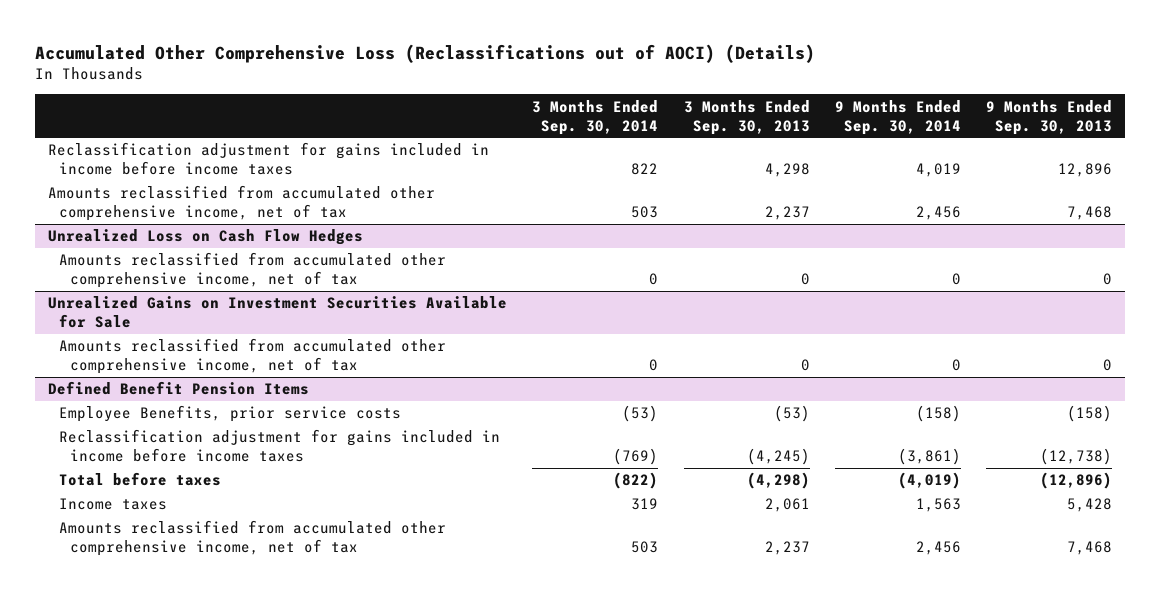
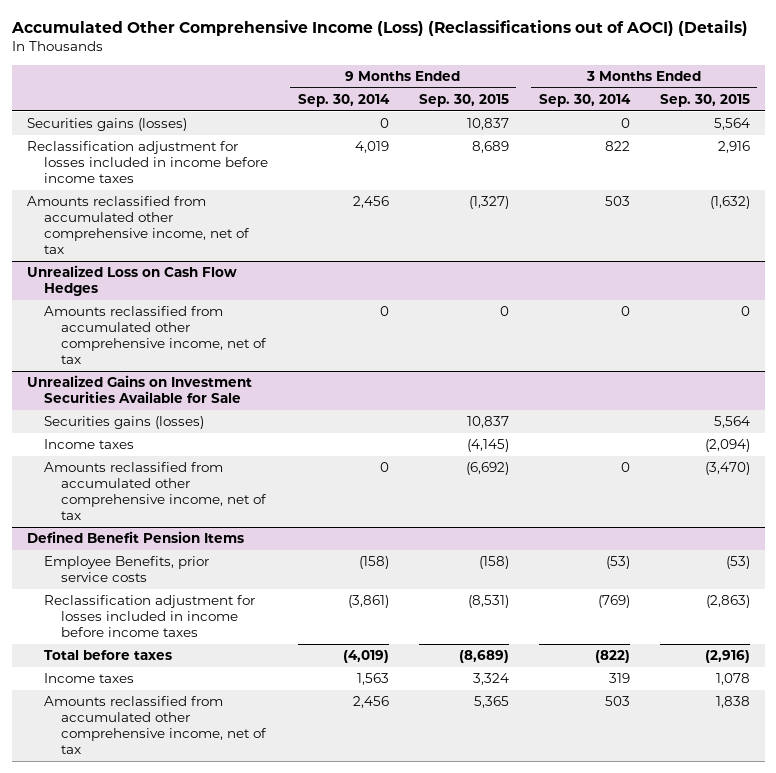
[35,43,816,63] Accumulated Other Comprehensive Loss (Reclassifications out of AOCI) (Details) -> [10,19,748,36] Accumulated Other Comprehensive Income (Loss) (Reclassifications out of AOCI) (Details)
[683,99,810,135] 3 Months Ended Sep. 30, 2013 -> none
[986,99,1113,135] 9 Months Ended Sep. 30, 2013 -> none
none -> [418,93,509,107] Sep. 30, 2015
none -> [659,93,750,107] Sep. 30, 2015
none -> [26,118,187,132] Securities gains (losses)
[47,142,489,176] Reclassification adjustment for gains included in income before income taxes -> [26,141,268,184] Reclassification adjustment for losses included in income before income taxes
none -> [43,416,204,430] Securities gains (losses)
none -> [43,439,134,450] Income taxes
[58,429,500,463] Reclassification adjustment for gains included in income before income taxes -> [43,595,255,638] Reclassification adjustment for losses included in income before income taxes

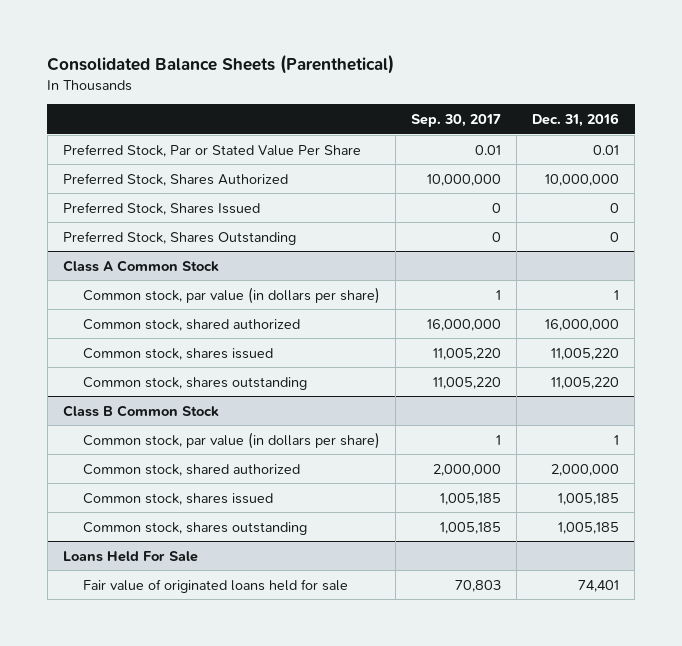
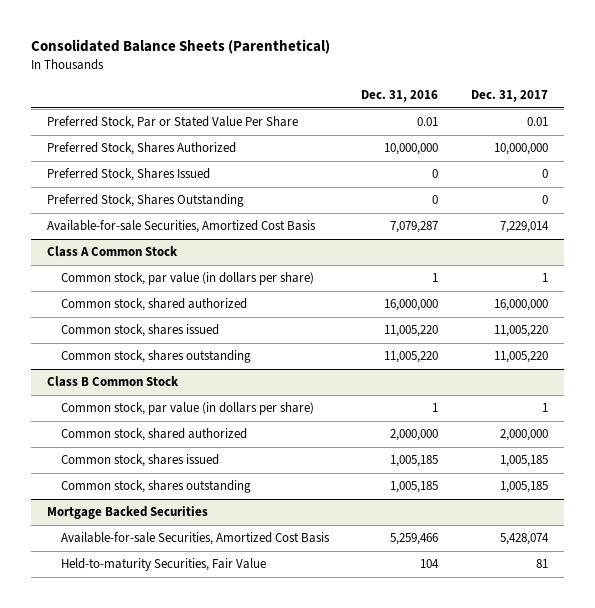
[411,113,502,127] Sep. 30, 2017 -> none
none -> [470,89,548,102] Dec. 31, 2017
none -> [47,220,317,234] Available-for-sale Securities, Amortized Cost Basis
[62,550,198,562] Loans Held For Sale -> none
[82,578,348,593] Fair value of originated loans held for sale -> none
none -> [47,506,209,520] Mortgage Backed Securities
none -> [61,532,331,546] Available-for-sale Securities, Amortized Cost Basis
none -> [61,558,267,572] Held-to-maturity Securities, Fair Value

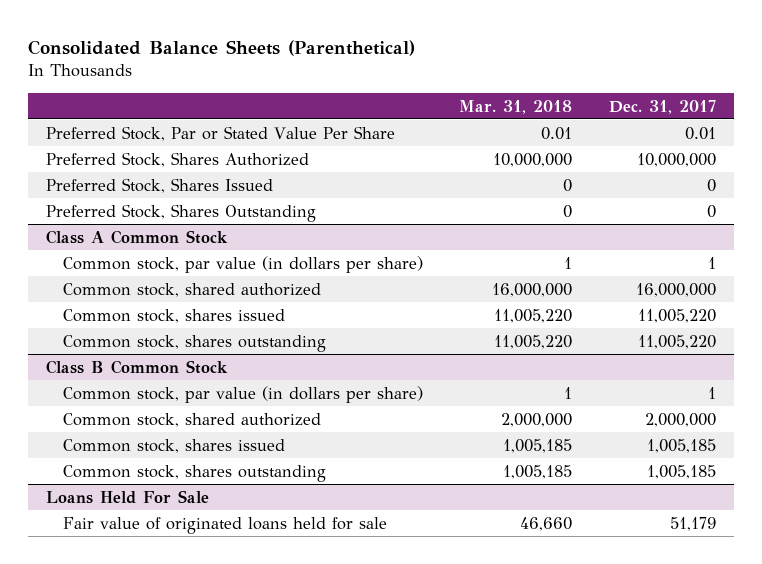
[361,89,439,102] Dec. 31, 2016 -> none
none -> [459,99,573,114] Mar. 31, 2018
[47,220,317,234] Available-for-sale Securities, Amortized Cost Basis -> none
[47,506,209,520] Mortgage Backed Securities -> none
[61,532,331,546] Available-for-sale Securities, Amortized Cost Basis -> none
[61,558,267,572] Held-to-maturity Securities, Fair Value -> none
none -> [46,489,210,504] Loans Held For Sale
none -> [62,516,387,534] Fair value of originated loans held for sale

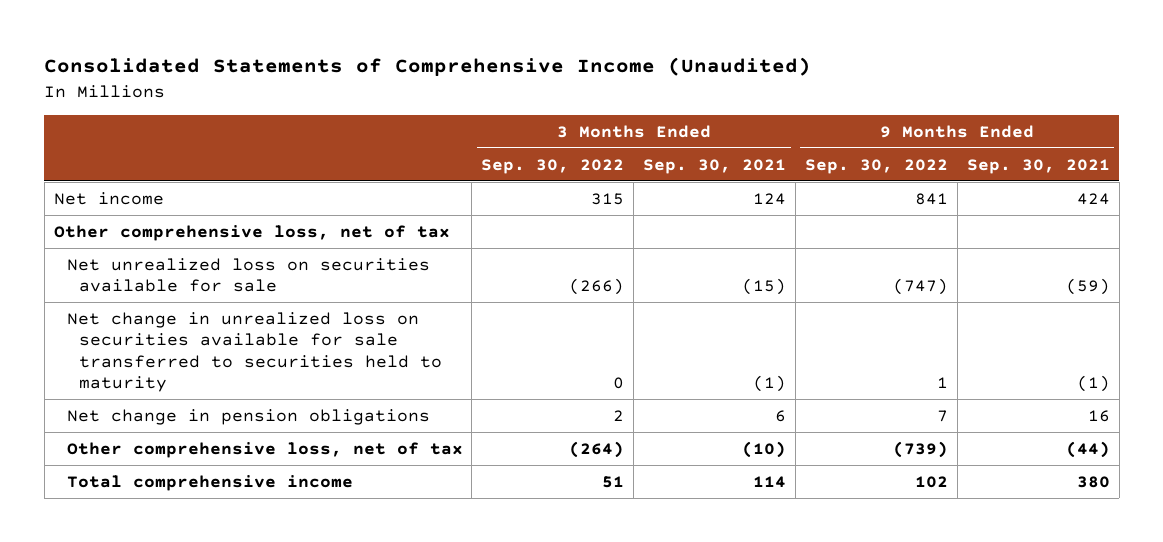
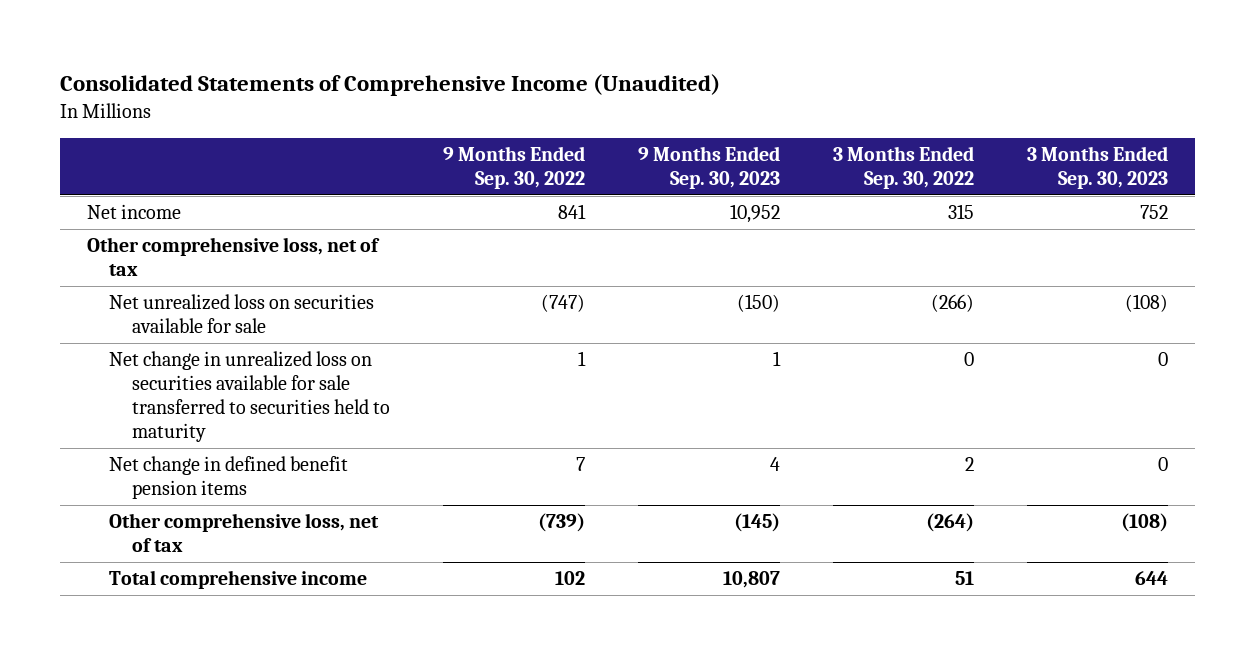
[643,158,787,174] Sep. 30, 2021 -> none
[966,158,1110,174] Sep. 30, 2021 -> none
none -> [637,146,780,190] 9 Months Ended Sep. 30, 2023
none -> [1027,146,1169,190] 3 Months Ended Sep. 30, 2023
[66,408,430,425] Net change in pension obligations -> [109,456,349,500] Net change in defined benefit pension items

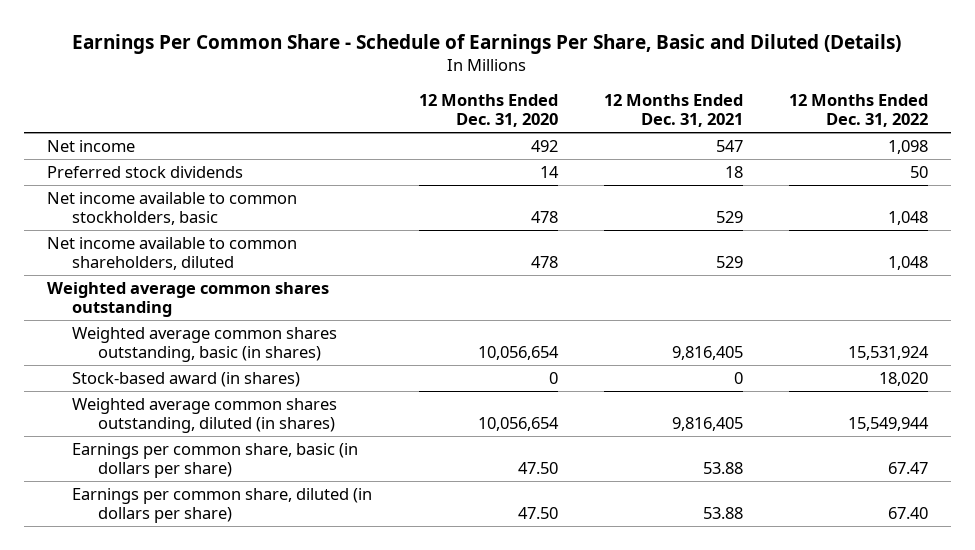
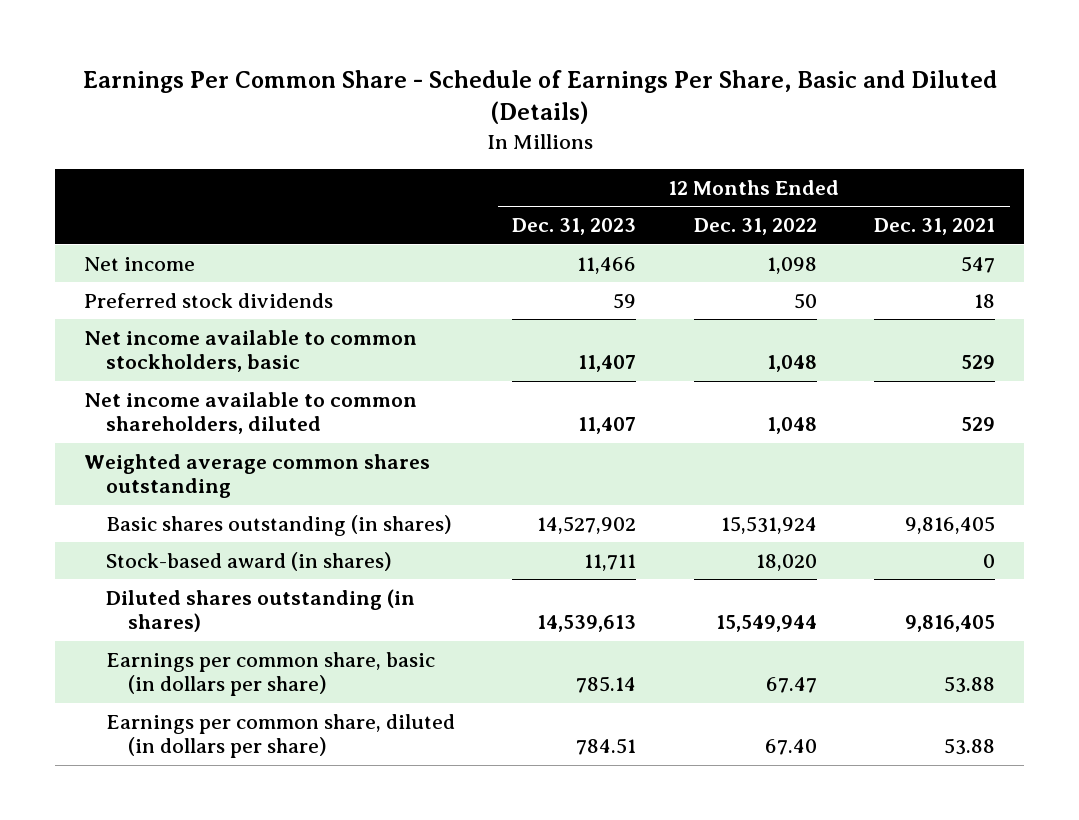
[418,94,558,128] 12 Months Ended Dec. 31, 2020 -> none
none -> [512,218,637,236] Dec. 31, 2023
[72,326,338,363] Weighted average common shares outstanding, basic (in shares) -> [105,514,452,536] Basic shares outstanding (in shares)
[72,397,338,434] Weighted average common shares outstanding, diluted (in shares) -> [105,588,415,633] Diluted shares outstanding (in shares)

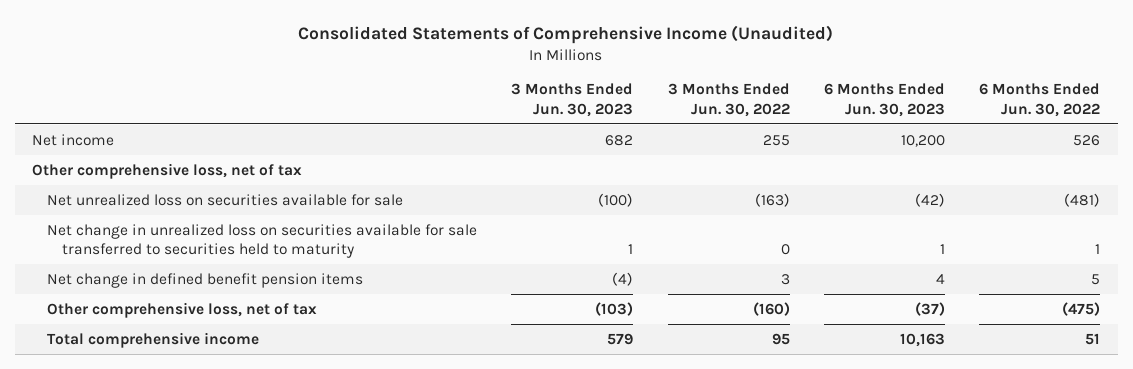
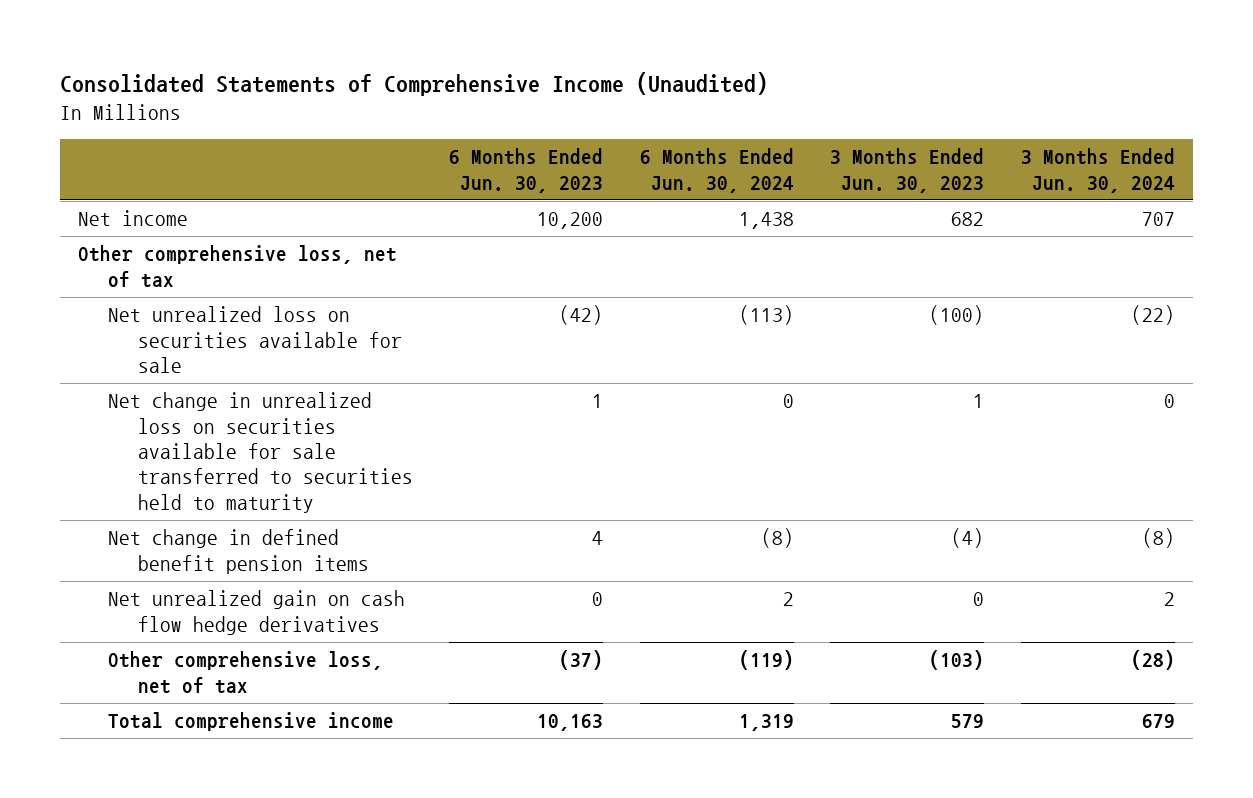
[667,83,790,117] 3 Months Ended Jun. 30, 2022 -> none
[979,83,1101,117] 6 Months Ended Jun. 30, 2022 -> none
none -> [639,148,794,193] 6 Months Ended Jun. 30, 2024
none -> [1021,148,1176,193] 3 Months Ended Jun. 30, 2024
none -> [107,590,405,635] Net unrealized gain on cash flow hedge derivatives

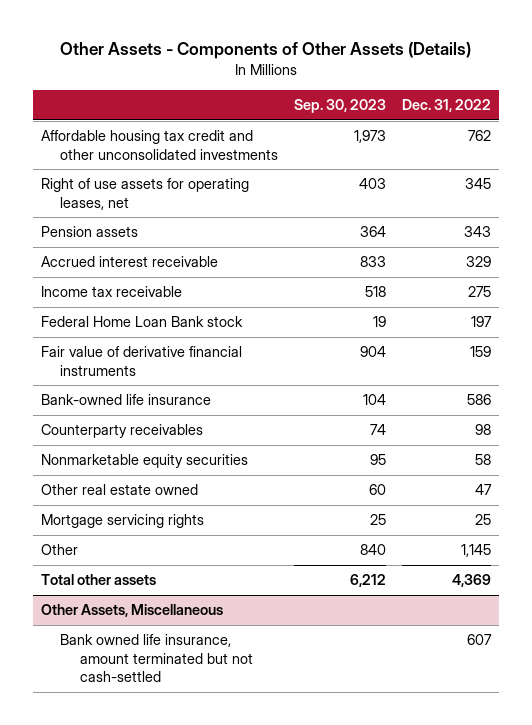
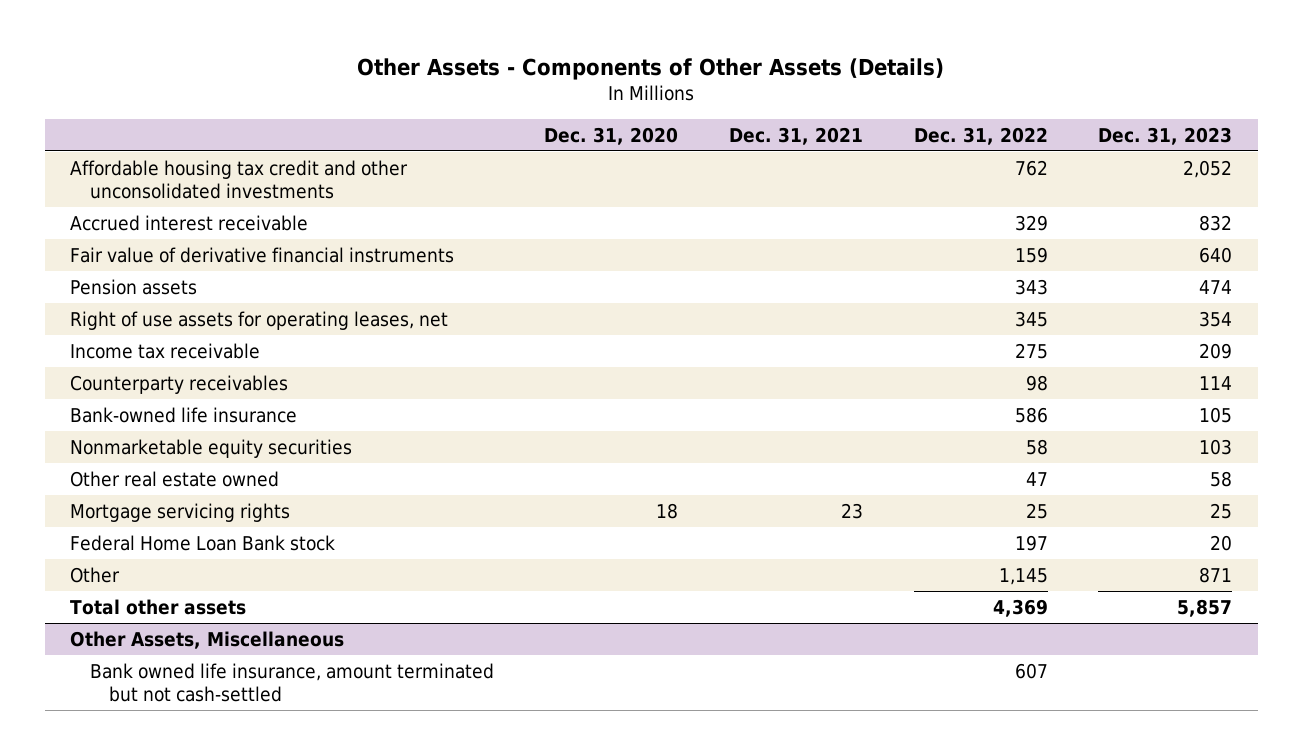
[294,99,387,114] Sep. 30, 2023 -> none
none -> [544,126,679,145] Dec. 31, 2020
none -> [729,126,864,145] Dec. 31, 2021
none -> [1098,126,1233,145] Dec. 31, 2023
[40,226,138,238] Pension assets -> [70,278,198,295] Pension assets
[40,178,249,210] Right of use assets for operating leases, net -> [70,310,449,330] Right of use assets for operating leases, net
[40,286,182,298] Income tax receivable -> [70,342,261,359] Income tax receivable
[40,394,211,406] Bank-owned life insurance -> [70,406,298,423] Bank-owned life insurance
[40,316,243,328] Federal Home Loan Bank stock -> [70,534,336,551] Federal Home Loan Bank stock

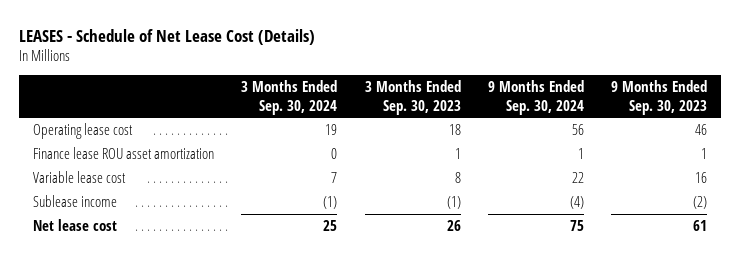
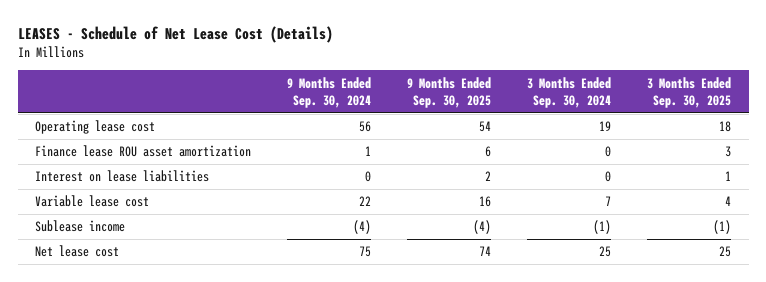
[364,80,461,115] 3 Months Ended Sep. 30, 2023 -> none
[611,80,708,115] 9 Months Ended Sep. 30, 2023 -> none
none -> [407,76,492,108] 9 Months Ended Sep. 30, 2025
none -> [646,76,731,108] 3 Months Ended Sep. 30, 2025
none -> [35,170,210,183] Interest on lease liabilities

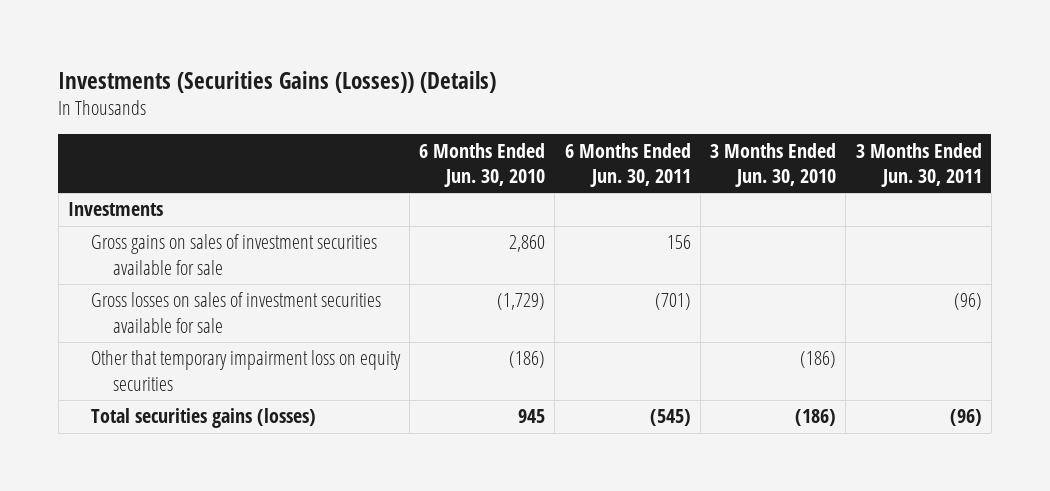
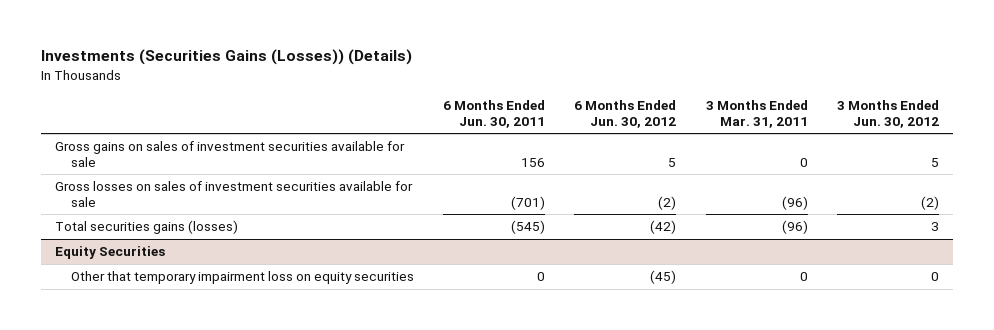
[419,142,546,187] 6 Months Ended Jun. 30, 2010 -> none
[710,142,837,187] 3 Months Ended Jun. 30, 2010 -> none
[855,142,982,187] 3 Months Ended Jun. 30, 2011 -> none
none -> [574,100,677,128] 6 Months Ended Jun. 30, 2012
none -> [705,100,808,128] 3 Months Ended Mar. 31, 2011
none -> [836,100,939,128] 3 Months Ended Jun. 30, 2012
[68,202,164,217] Investments -> none
[90,350,401,391] Other that temporary impairment loss on equity securities -> none
none -> [55,246,166,260] Equity Securities
none -> [70,271,414,285] Other that temporary impairment loss on equity securities

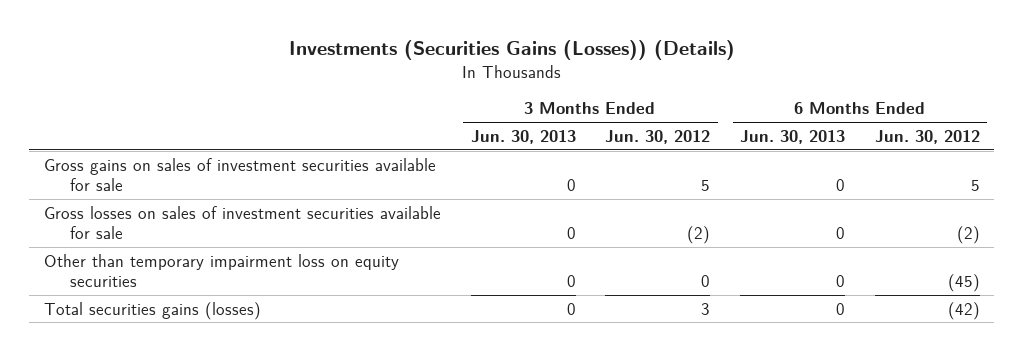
[443,100,546,128] 6 Months Ended Jun. 30, 2011 -> none
[705,100,808,128] 3 Months Ended Mar. 31, 2011 -> none
none -> [470,129,576,144] Jun. 30, 2013
none -> [739,129,845,144] Jun. 30, 2013
none -> [44,253,400,287] Other than temporary impairment loss on equity securities
[55,246,166,260] Equity Securities -> none
[70,271,414,285] Other that temporary impairment loss on equity securities -> none

